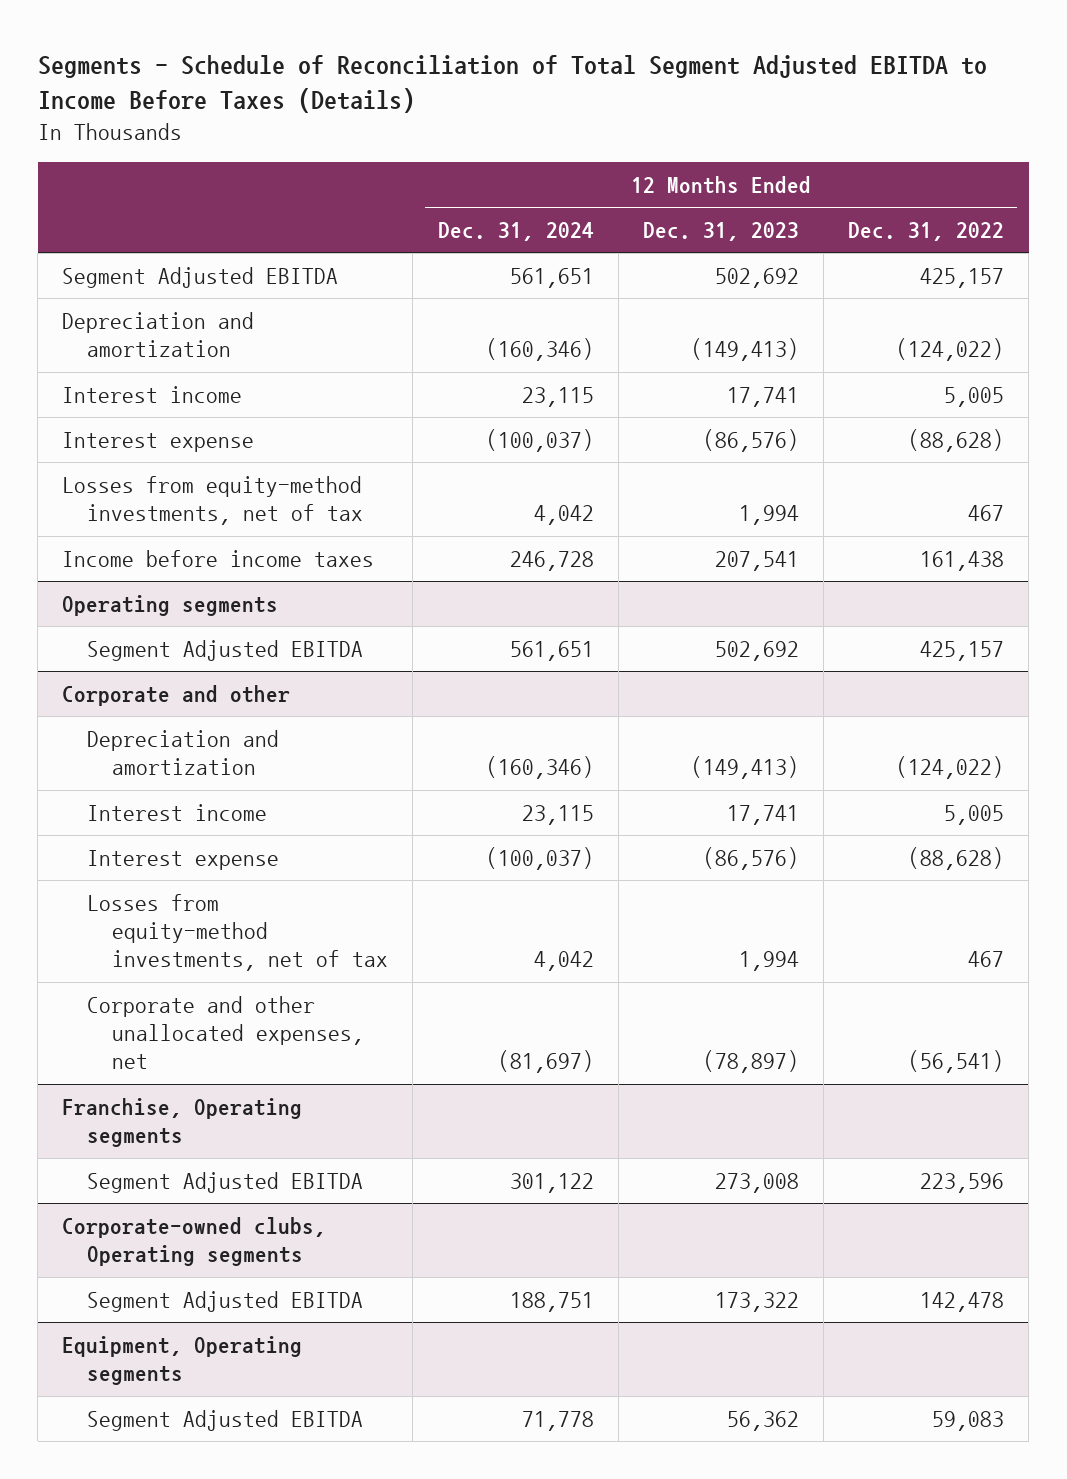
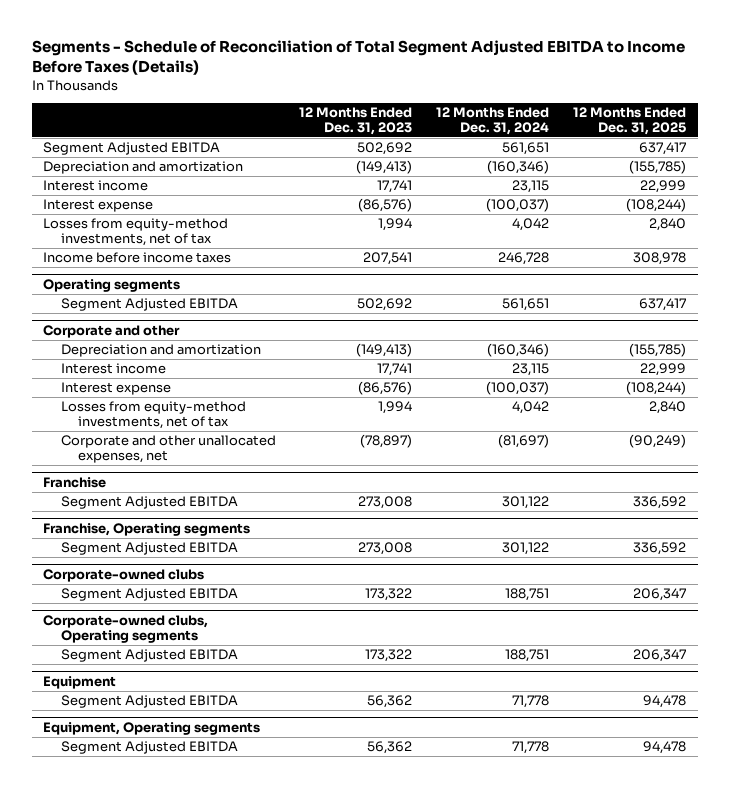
[848,221,1005,241] Dec. 31, 2022 -> none
none -> [573,106,687,136] 12 Months Ended Dec. 31, 2025
none -> [43,476,107,488] Franchise
none -> [60,496,238,510] Segment Adjusted EBITDA
none -> [43,568,205,582] Corporate-owned clubs
none -> [60,588,238,602] Segment Adjusted EBITDA
none -> [43,675,117,689] Equipment
none -> [60,695,238,709] Segment Adjusted EBITDA

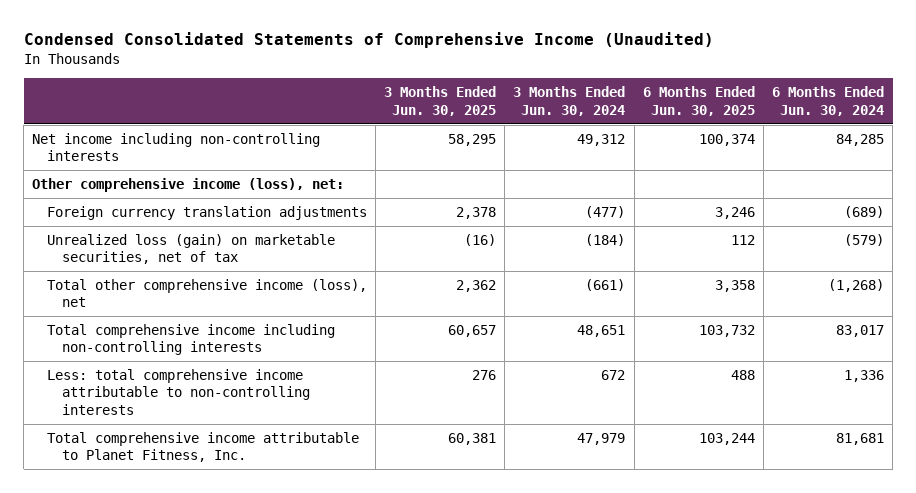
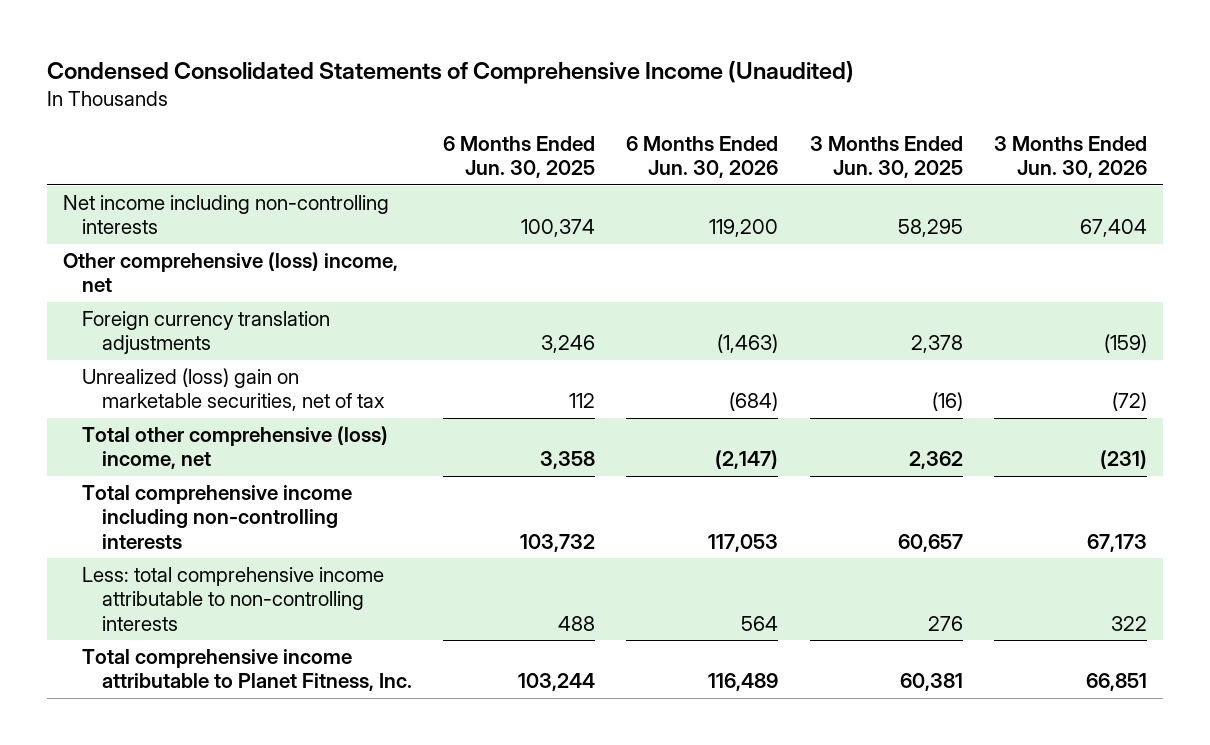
[513,86,626,116] 3 Months Ended Jun. 30, 2024 -> none
[772,86,885,116] 6 Months Ended Jun. 30, 2024 -> none
none -> [626,136,779,179] 6 Months Ended Jun. 30, 2026
none -> [993,136,1147,179] 3 Months Ended Jun. 30, 2026
[32,178,345,193] Other comprehensive income (loss), net: -> [62,252,398,293] Other comprehensive (loss) income, net
[46,234,335,265] Unrealized loss (gain) on marketable securities, net of tax -> [82,368,385,412] Unrealized (loss) gain on marketable securities, net of tax
[46,279,367,308] Total other comprehensive income (loss), net -> [82,426,389,470] Total other comprehensive (loss) income, net

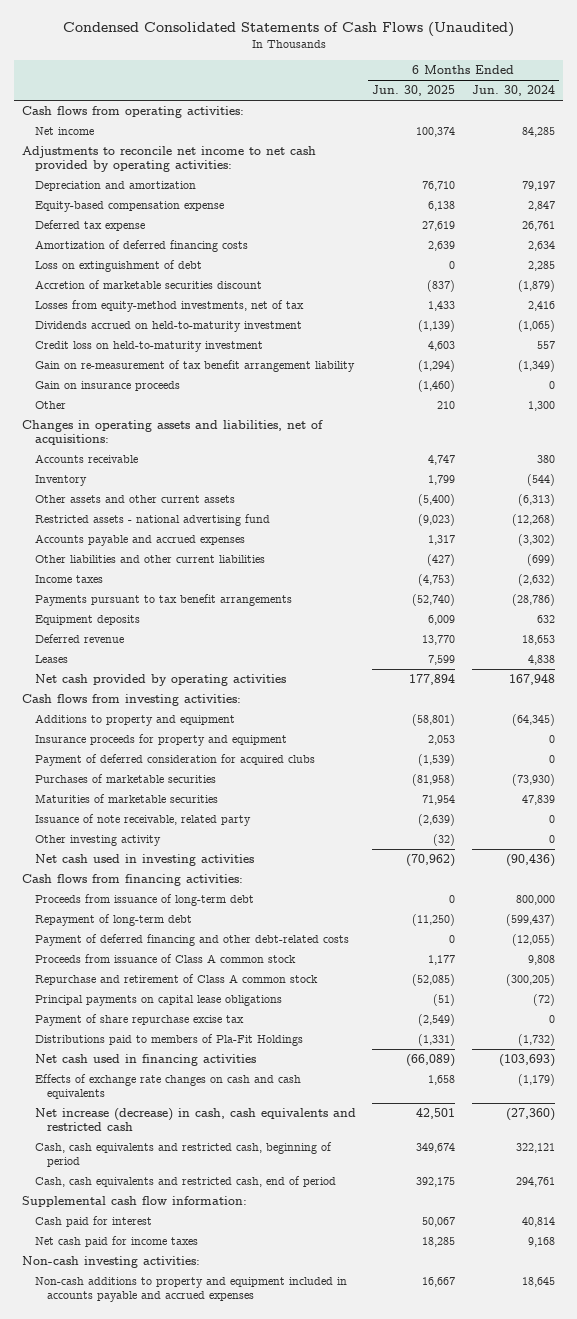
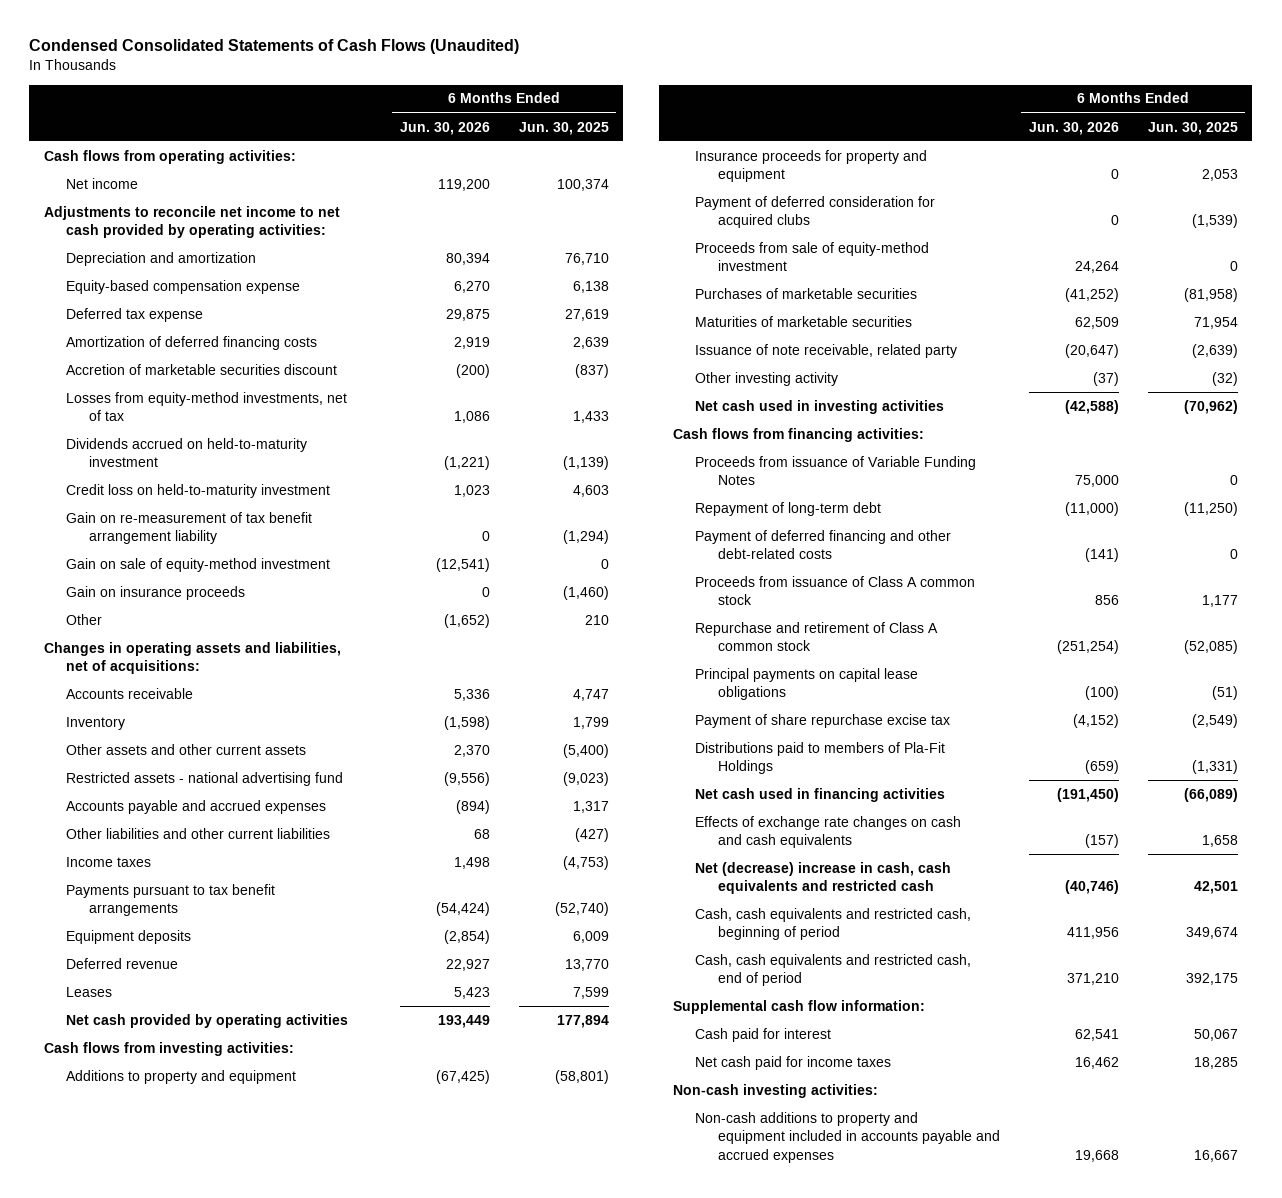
[471,85,555,97] Jun. 30, 2024 -> none
none -> [399,121,490,135] Jun. 30, 2026
[34,260,202,273] Loss on extinguishment of debt -> none
none -> [66,557,331,572] Gain on sale of equity-method investment
none -> [695,241,930,272] Proceeds from sale of equity-method investment
[34,894,254,907] Proceeds from issuance of long-term debt -> none
none -> [695,455,977,486] Proceeds from issuance of Variable Funding Notes
[34,1108,356,1131] Net increase (decrease) in cash, cash equivalents and restricted cash -> [695,861,952,895] Net (decrease) increase in cash, cash equivalents and restricted cash

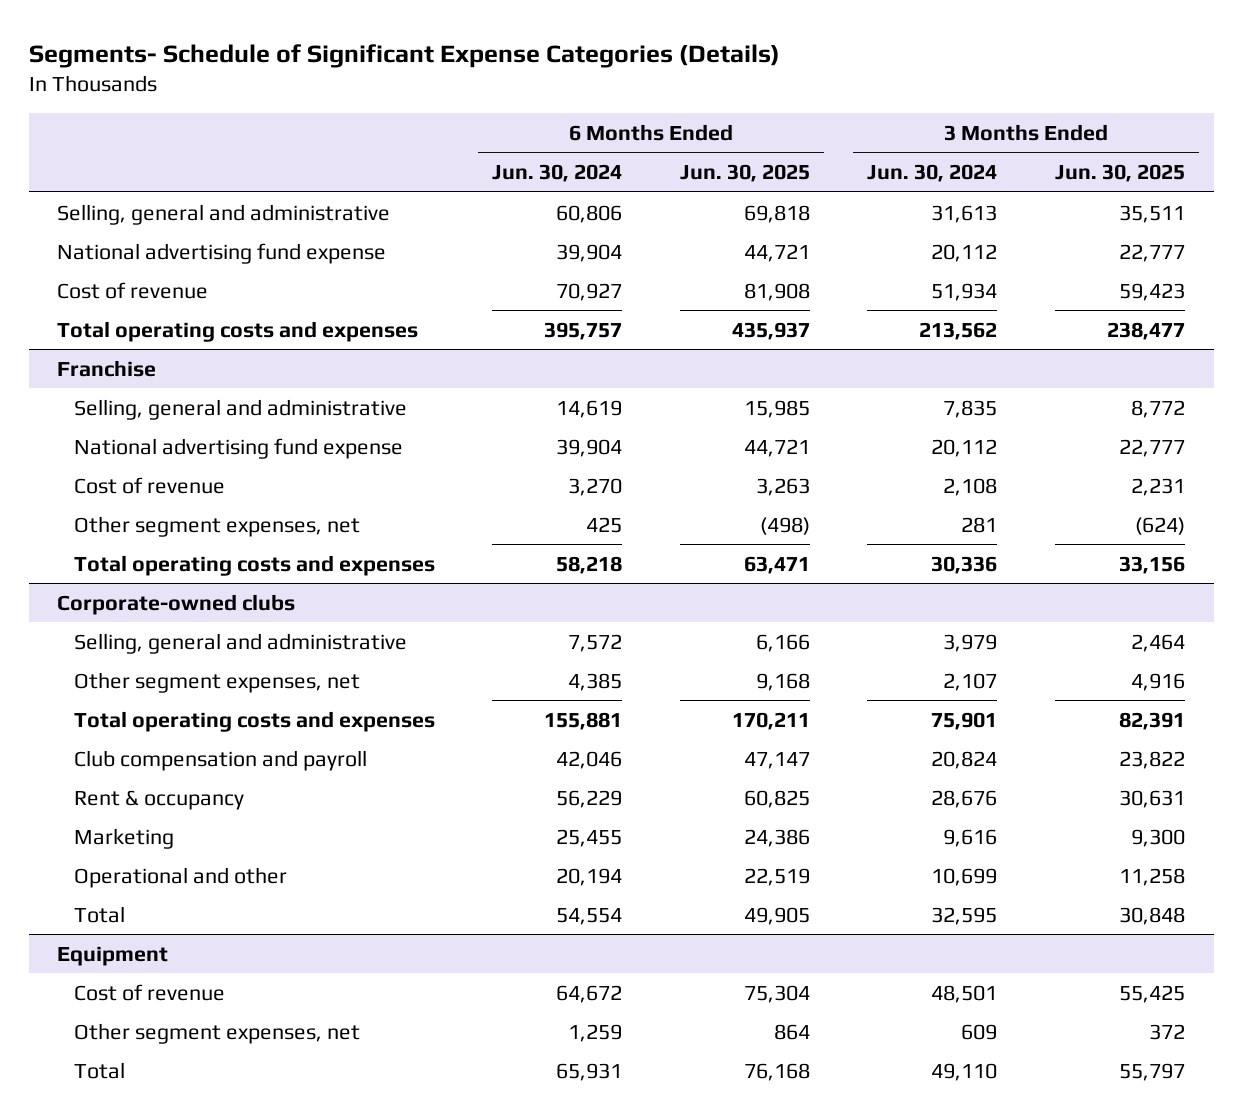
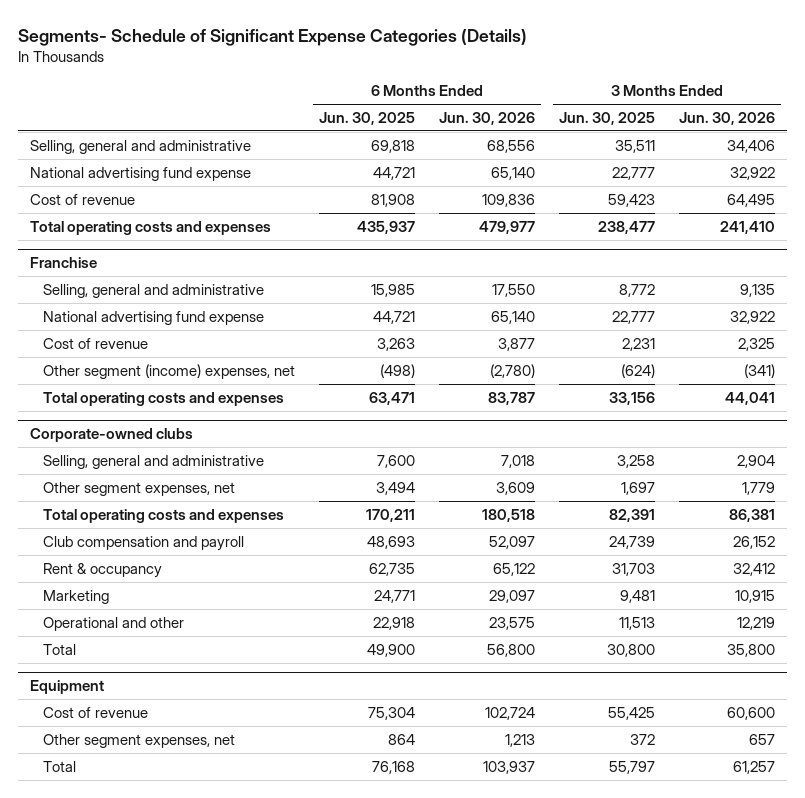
[492,164,623,183] Jun. 30, 2024 -> none
[867,164,998,183] Jun. 30, 2024 -> none
none -> [439,111,536,125] Jun. 30, 2026
none -> [679,111,776,125] Jun. 30, 2026
[73,515,360,537] Other segment expenses, net -> [43,363,296,379] Other segment (income) expenses, net
[755,633,810,652] 6,166 -> [377,454,416,468] 7,600
[1130,633,1185,652] 2,464 -> [617,454,656,468] 3,258
[755,672,810,691] 9,168 -> [376,481,416,495] 3,494
[1130,672,1185,691] 4,916 -> [621,481,656,495] 1,697
[743,751,810,769] 47,147 -> [367,535,416,549] 48,693
[1118,750,1185,769] 23,822 -> [609,535,656,549] 24,739
[743,789,810,808] 60,825 -> [369,562,416,576] 62,735
[1118,789,1185,808] 30,631 -> [612,562,656,576] 31,703
[743,828,810,847] 24,386 -> [374,589,416,603] 24,771
[1130,828,1185,847] 9,300 -> [620,589,656,603] 9,481
[743,867,810,886] 22,519 -> [373,616,416,630] 22,918
[1118,867,1185,886] 11,258 -> [619,616,656,630] 11,513
[743,906,810,925] 49,905 -> [367,643,416,657] 49,900
[1118,906,1185,925] 30,848 -> [607,643,656,657] 30,800

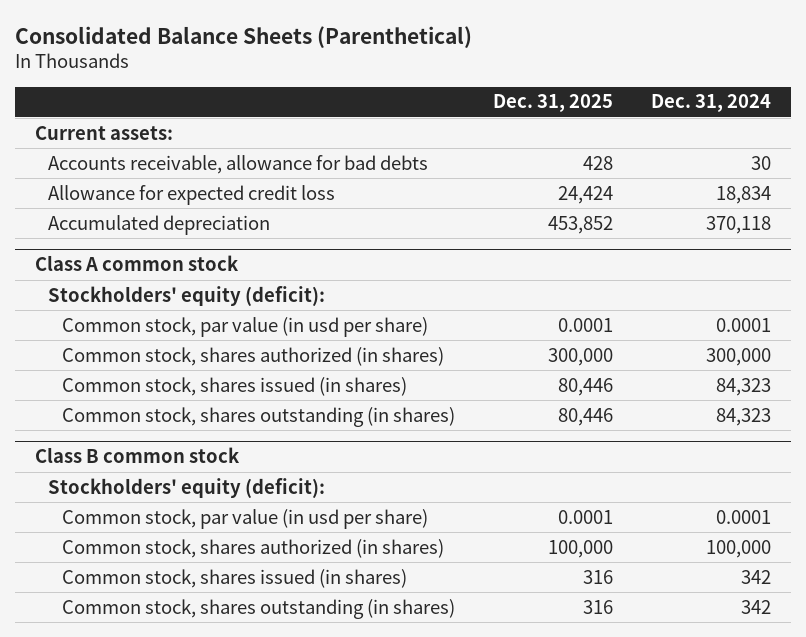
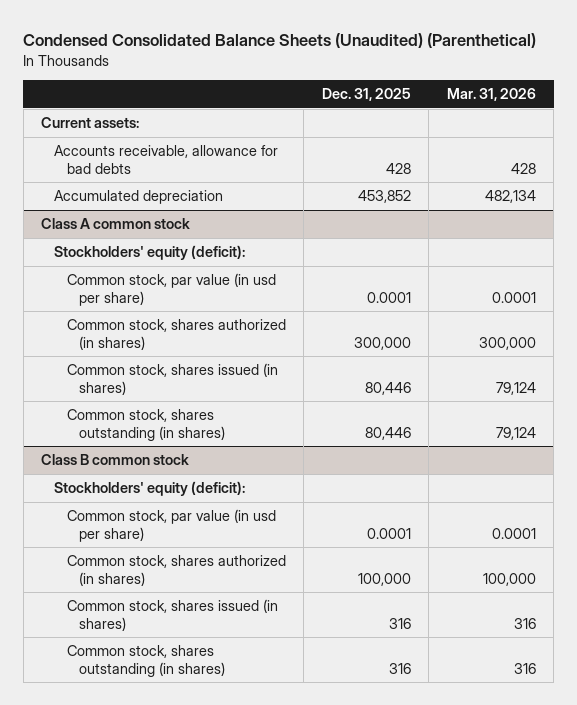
[15,25,473,48] Consolidated Balance Sheets (Parenthetical) -> [23,32,537,48] Condensed Consolidated Balance Sheets (Unaudited) (Parenthetical)
[651,94,772,113] Dec. 31, 2024 -> none
none -> [446,88,536,102] Mar. 31, 2026
[48,184,336,205] Allowance for expected credit loss -> none

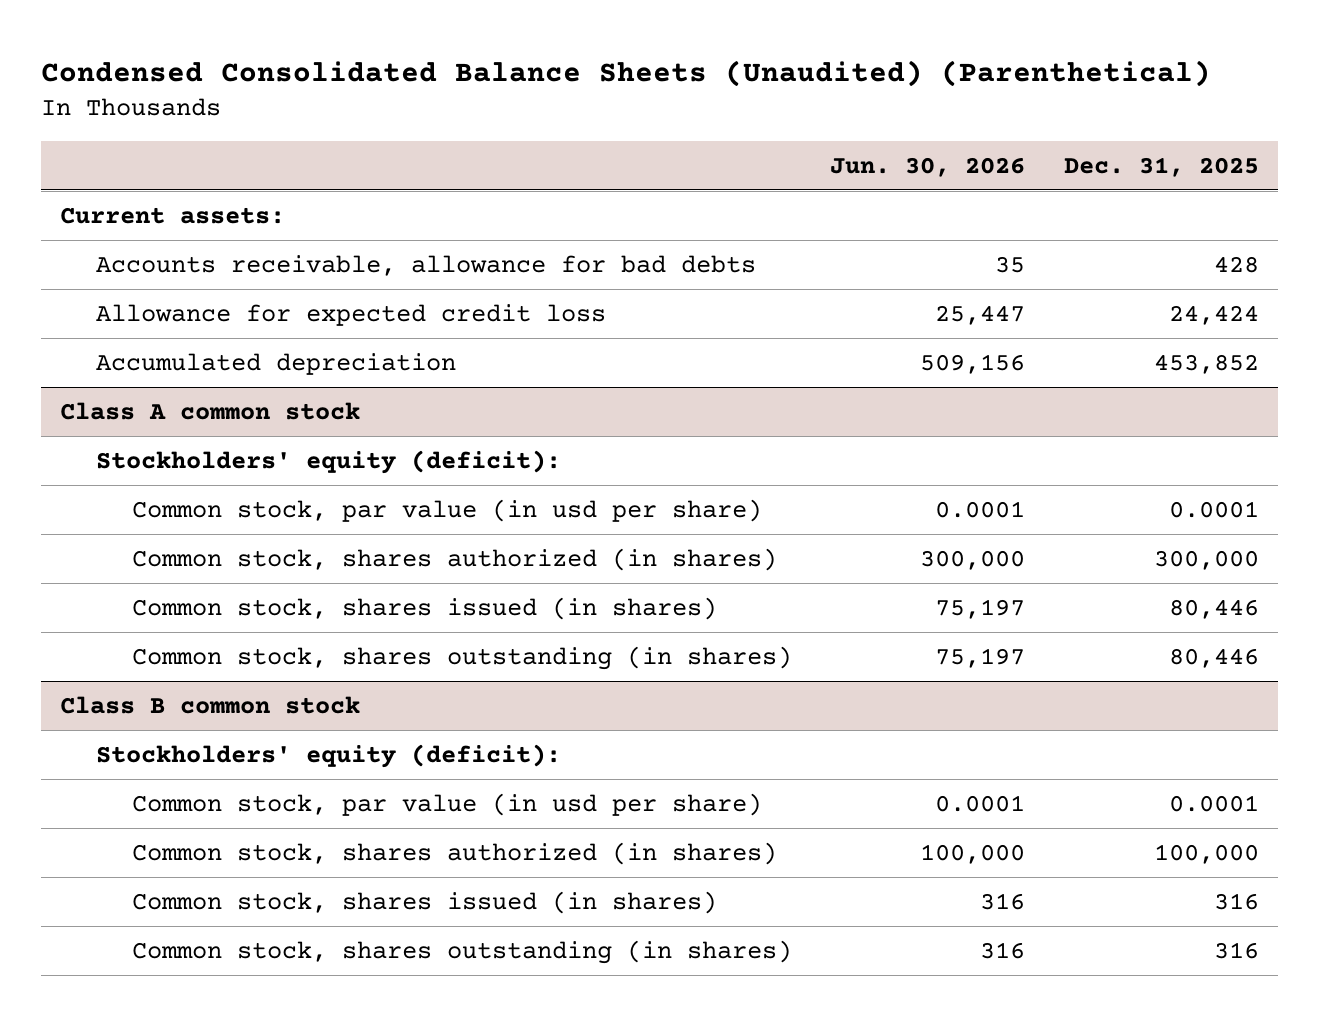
[446,88,536,102] Mar. 31, 2026 -> none
none -> [830,156,1026,177] Jun. 30, 2026
none -> [95,303,606,326] Allowance for expected credit loss

